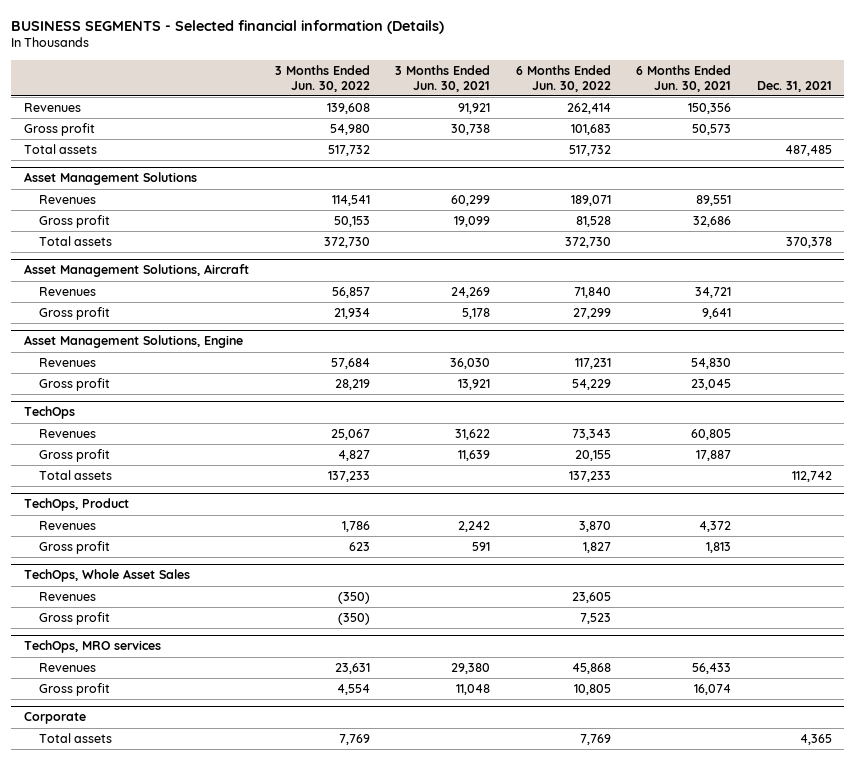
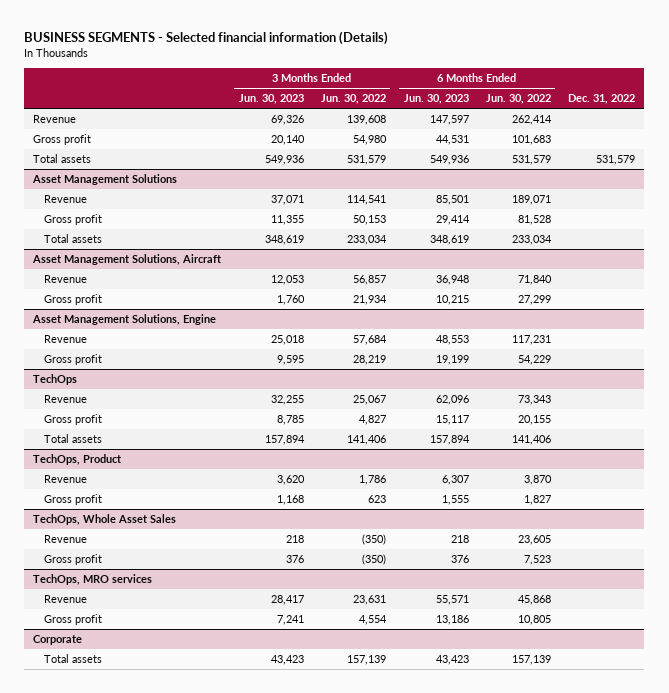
[395,64,491,92] 3 Months Ended Jun. 30, 2021 -> none
[636,64,732,92] 6 Months Ended Jun. 30, 2021 -> none
[756,80,832,92] Dec. 31, 2021 -> none
none -> [238,94,304,105] Jun. 30, 2023
none -> [403,94,469,105] Jun. 30, 2023
none -> [568,94,636,105] Dec. 31, 2022
[24,102,82,112] Revenues -> [33,115,77,124] Revenue
[327,144,370,156] 517,732 -> [347,155,387,166] 531,579
[568,144,611,156] 517,732 -> [512,155,552,166] 531,579
[38,194,96,204] Revenues -> [43,195,87,204] Revenue
[323,236,370,248] 372,730 -> [347,235,388,246] 233,034
[564,236,611,248] 372,730 -> [512,235,553,246] 233,034
[38,286,96,296] Revenues -> [43,275,87,284] Revenue
[38,357,96,367] Revenues -> [43,335,87,344] Revenue
[38,428,96,438] Revenues -> [43,395,87,404] Revenue
[327,470,370,482] 137,233 -> [347,435,387,446] 141,406
[568,470,611,482] 137,233 -> [512,435,552,446] 141,406
[38,520,96,530] Revenues -> [43,475,87,484] Revenue
[38,591,96,601] Revenues -> [43,535,87,544] Revenue
[38,662,96,672] Revenues -> [43,595,87,604] Revenue
[338,733,370,745] 7,769 -> [347,655,387,666] 157,139
[579,733,611,745] 7,769 -> [512,655,552,666] 157,139

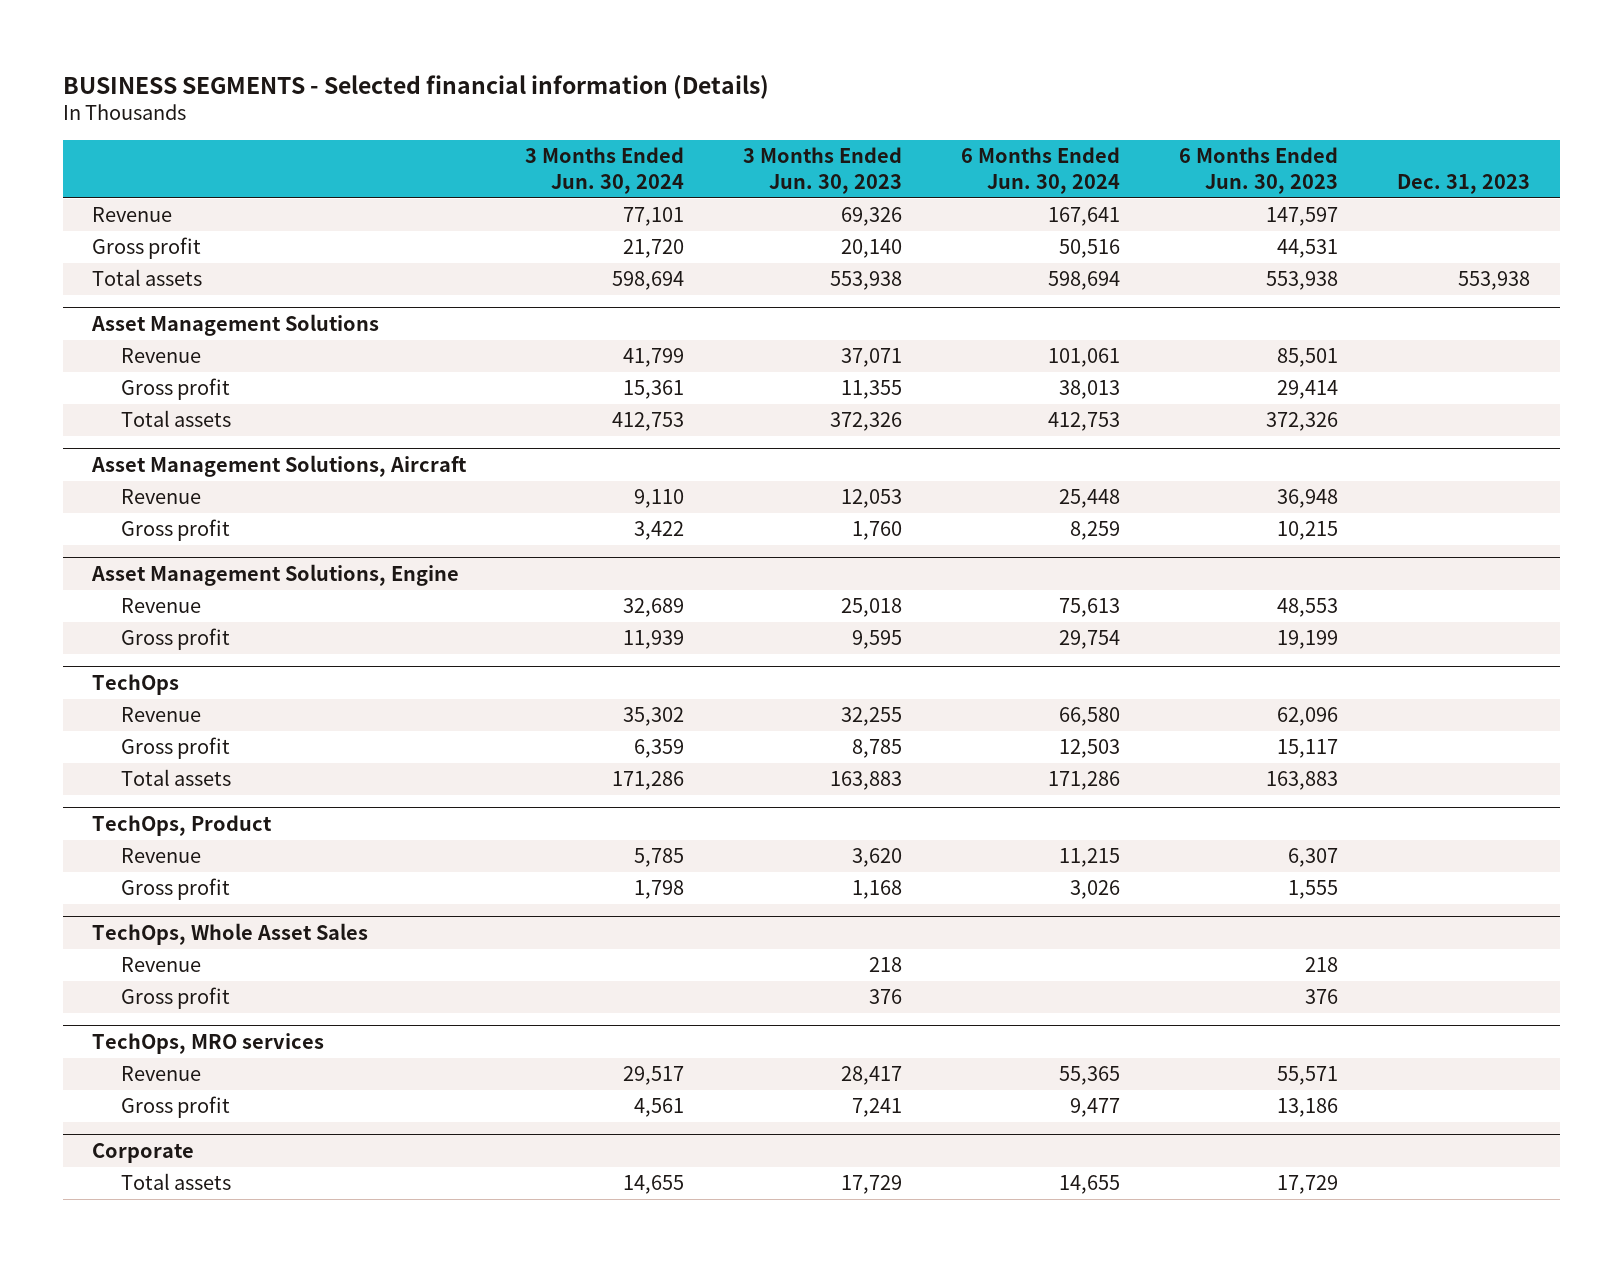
[321,94,387,105] Jun. 30, 2022 -> none
[486,94,552,105] Jun. 30, 2022 -> none
[568,94,636,105] Dec. 31, 2022 -> none
none -> [525,147,685,195] 3 Months Ended Jun. 30, 2024
none -> [961,147,1121,195] 6 Months Ended Jun. 30, 2024
none -> [1397,174,1531,195] Dec. 31, 2023
[264,155,304,166] 549,936 -> [830,271,903,291] 553,938
[429,155,469,166] 549,936 -> [1266,271,1339,291] 553,938
[264,235,304,246] 348,619 -> [830,412,903,432] 372,326
[429,235,469,246] 348,619 -> [1266,412,1339,432] 372,326
[264,435,305,446] 157,894 -> [830,771,903,791] 163,883
[429,435,470,446] 157,894 -> [1266,771,1339,791] 163,883
[270,655,304,666] 43,423 -> [841,1175,903,1195] 17,729
[435,655,469,666] 43,423 -> [1277,1175,1339,1195] 17,729

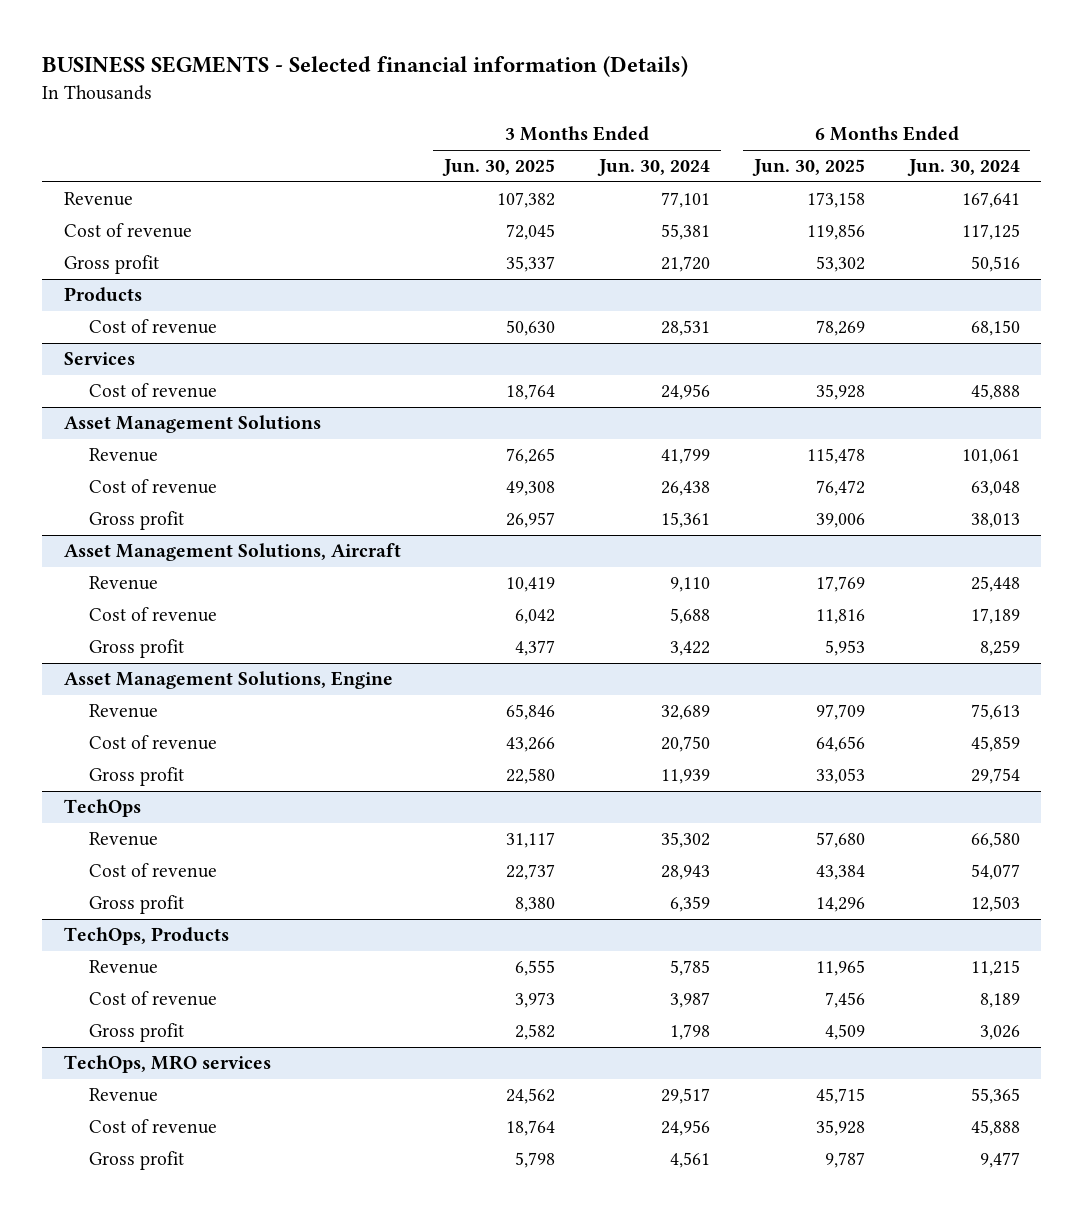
[743,147,903,195] 3 Months Ended Jun. 30, 2023 -> none
[1179,147,1339,195] 6 Months Ended Jun. 30, 2023 -> none
[1397,174,1531,195] Dec. 31, 2023 -> none
none -> [442,159,556,177] Jun. 30, 2025
none -> [751,159,865,177] Jun. 30, 2025
none -> [63,223,192,239] Cost of revenue
[92,269,203,287] Total assets -> none
none -> [63,287,142,303] Products
none -> [89,319,218,335] Cost of revenue
none -> [63,352,135,366] Services
none -> [89,383,218,399] Cost of revenue
none -> [89,479,218,495] Cost of revenue
[121,410,232,428] Total assets -> none
none -> [89,607,218,623] Cost of revenue
none -> [89,735,218,751] Cost of revenue
none -> [89,863,218,879] Cost of revenue
[121,769,232,787] Total assets -> none
[92,815,273,837] TechOps, Product -> [63,927,229,946] TechOps, Products
none -> [89,991,218,1007] Cost of revenue
[92,923,369,946] TechOps, Whole Asset Sales -> none
[121,957,202,973] Revenue -> none
[121,987,231,1010] Gross profit -> none
none -> [89,1119,218,1135] Cost of revenue
[92,1143,195,1164] Corporate -> none
[121,1173,232,1191] Total assets -> none

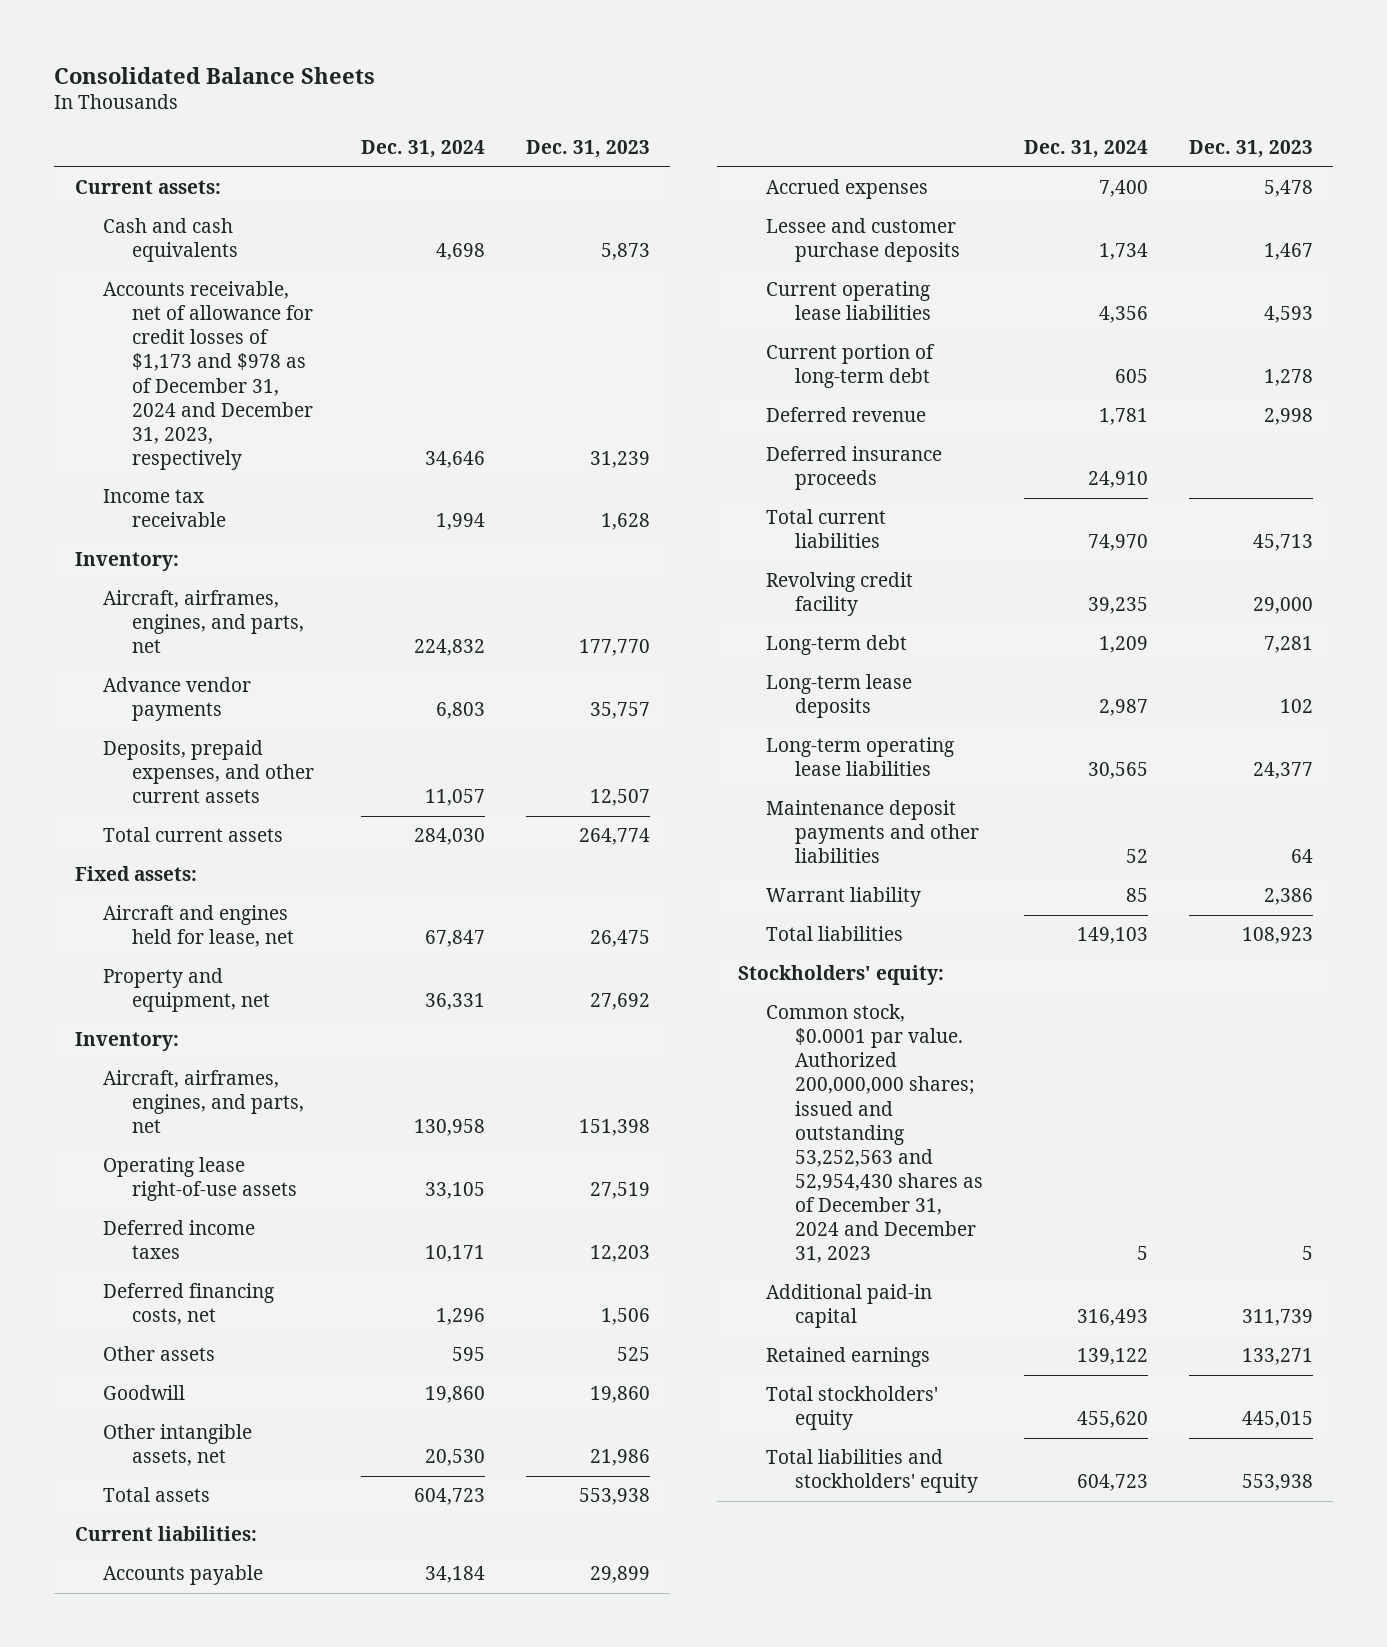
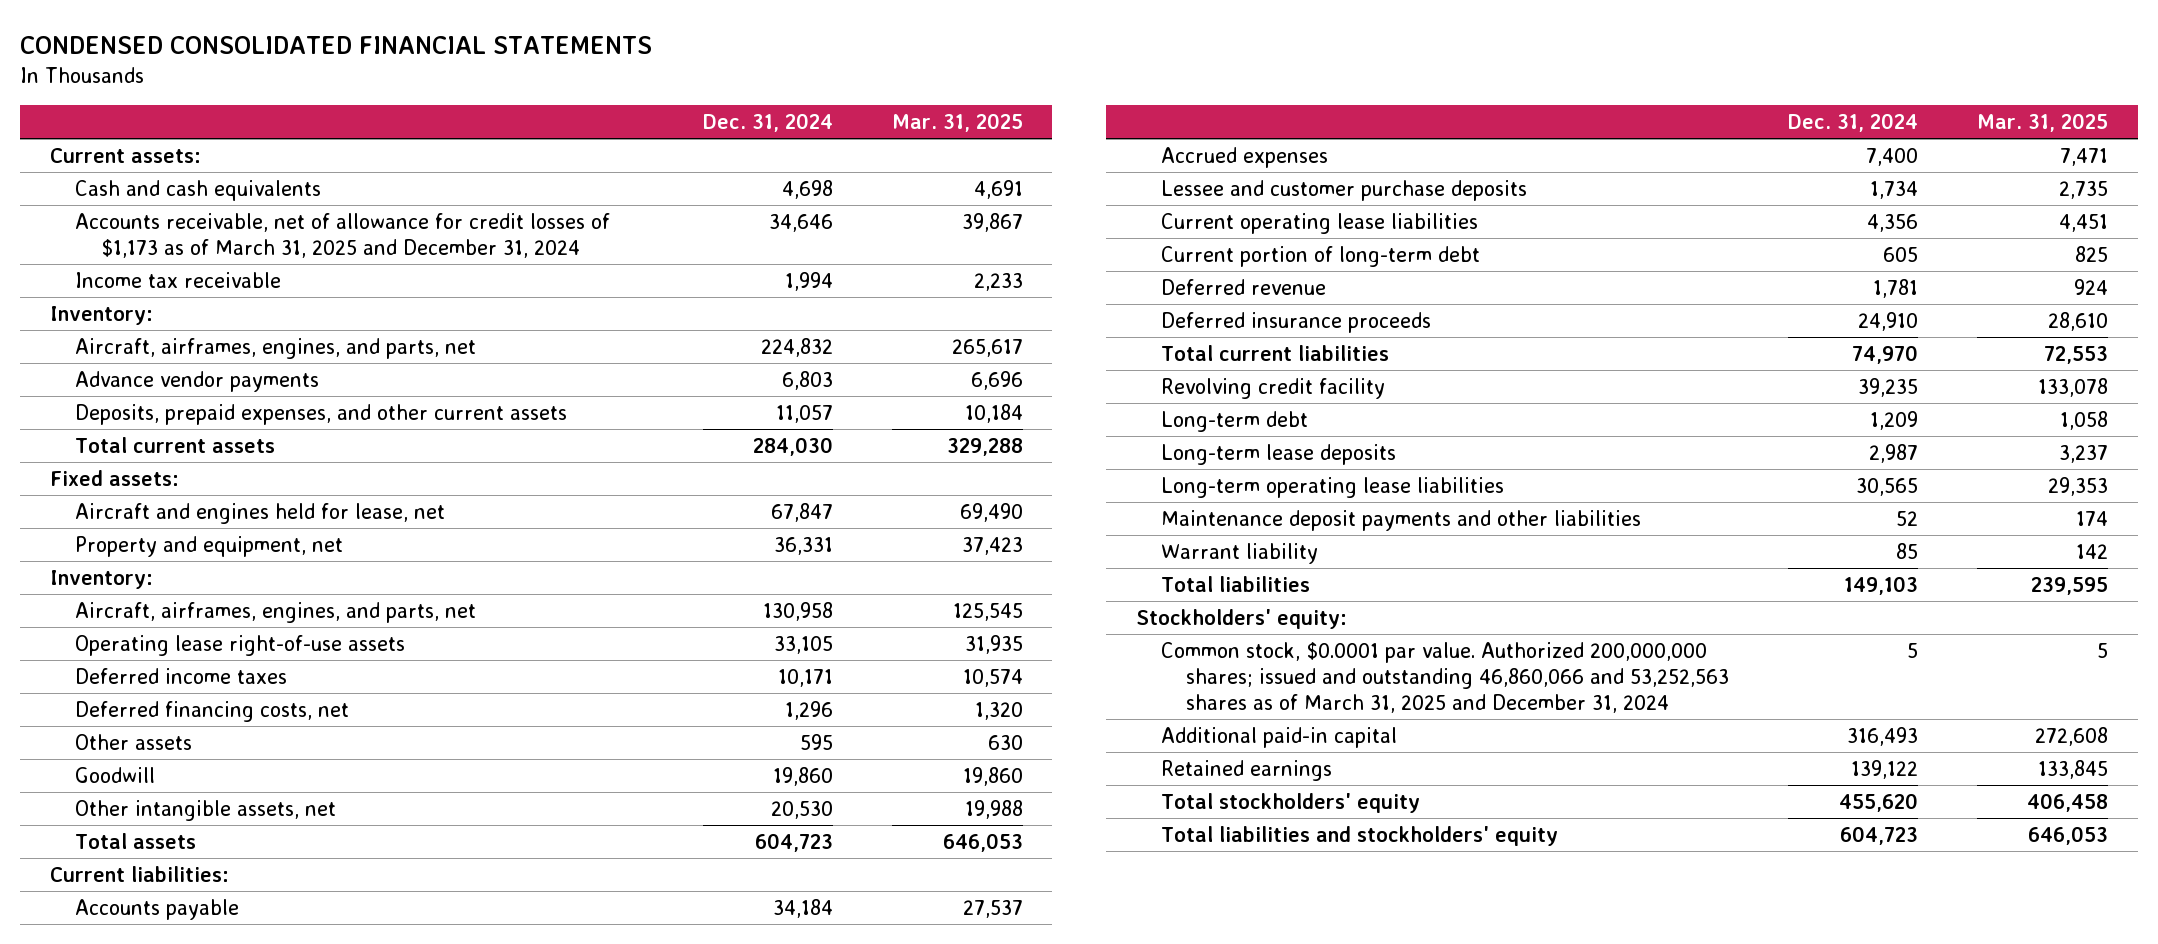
[54,66,376,84] Consolidated Balance Sheets -> [20,36,653,55] CONDENSED CONSOLIDATED FINANCIAL STATEMENTS
[525,140,650,159] Dec. 31, 2023 -> none
none -> [891,112,1023,132] Mar. 31, 2025
[103,281,313,470] Accounts receivable, net of allowance for credit losses of $1,173 and $978 as of December 31, 2024 and December 31, 2023, respectively -> [75,213,611,258] Accounts receivable, net of allowance for credit losses of $1,173 as of March 31, 2025 and December 31, 2024
[766,1004,983,1264] Common stock, $0.0001 par value. Authorized 200,000,000 shares; issued and outstanding 53,252,563 and 52,954,430 shares as of December 31, 2024 and December 31, 2023 -> [1161,642,1730,713] Common stock, $0.0001 par value. Authorized 200,000,000 shares; issued and outstanding 46,860,066 and 53,252,563 shares as of March 31, 2025 and December 31, 2024

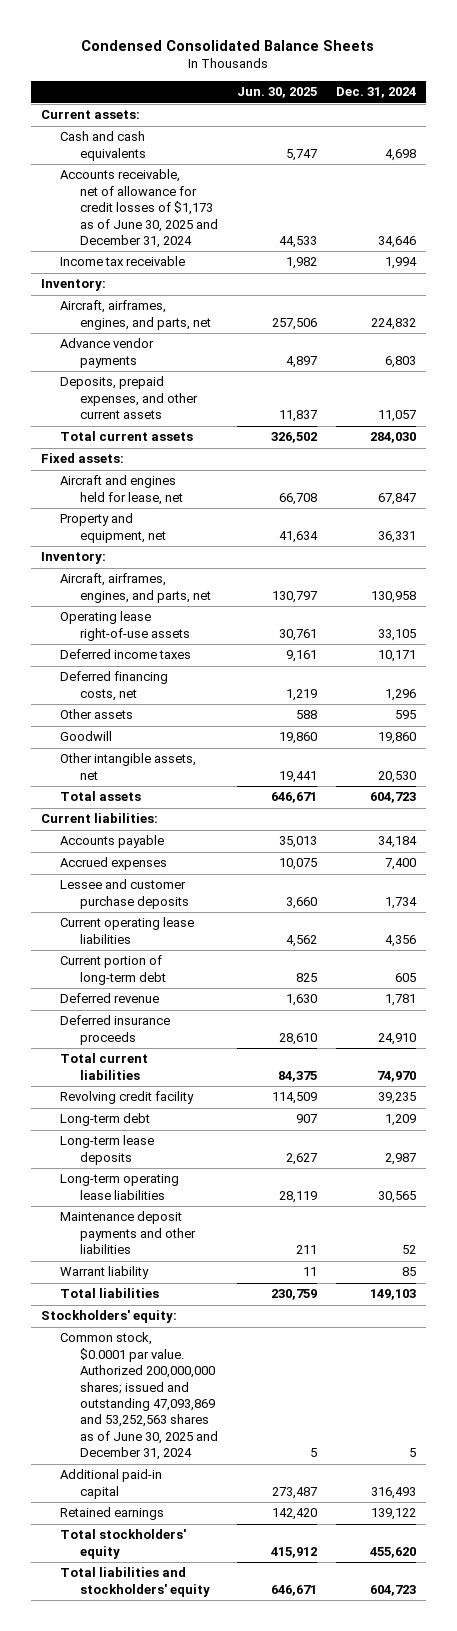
[20,36,653,55] CONDENSED CONSOLIDATED FINANCIAL STATEMENTS -> [81,39,375,51] Condensed Consolidated Balance Sheets
[891,112,1023,132] Mar. 31, 2025 -> none
none -> [237,87,318,99] Jun. 30, 2025
[75,213,611,258] Accounts receivable, net of allowance for credit losses of $1,173 as of March 31, 2025 and December 31, 2024 -> [60,169,219,249] Accounts receivable, net of allowance for credit losses of $1,173 as of June 30, 2025 and December 31, 2024
[1161,642,1730,713] Common stock, $0.0001 par value. Authorized 200,000,000 shares; issued and outstanding 46,860,066 and 53,252,563 shares as of March 31, 2025 and December 31, 2024 -> [60,1332,219,1461] Common stock, $0.0001 par value. Authorized 200,000,000 shares; issued and outstanding 47,093,869 and 53,252,563 shares as of June 30, 2025 and December 31, 2024

